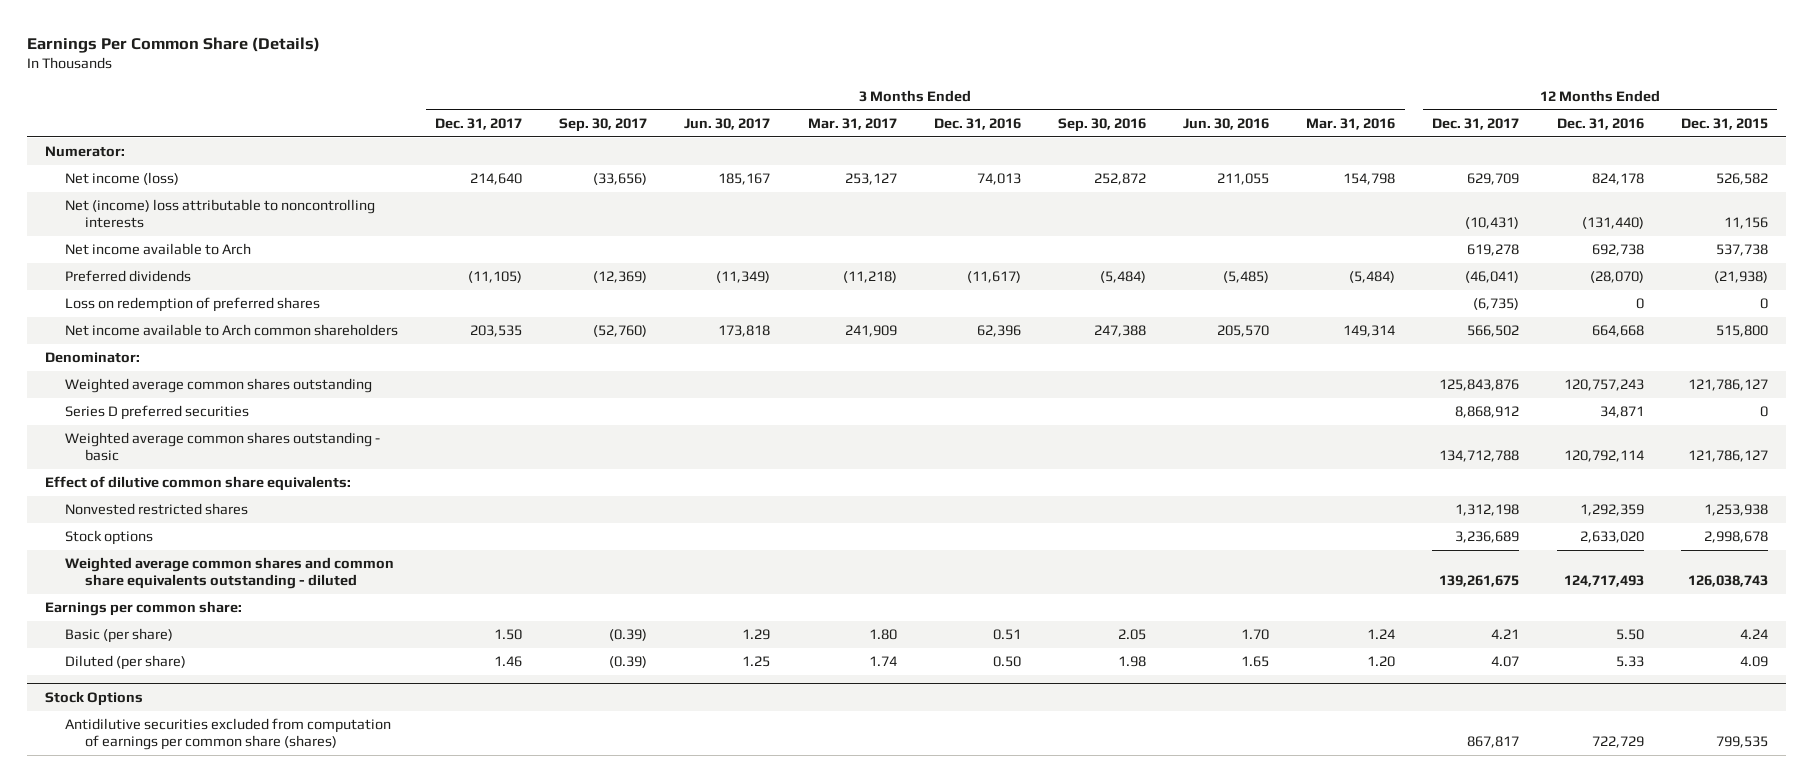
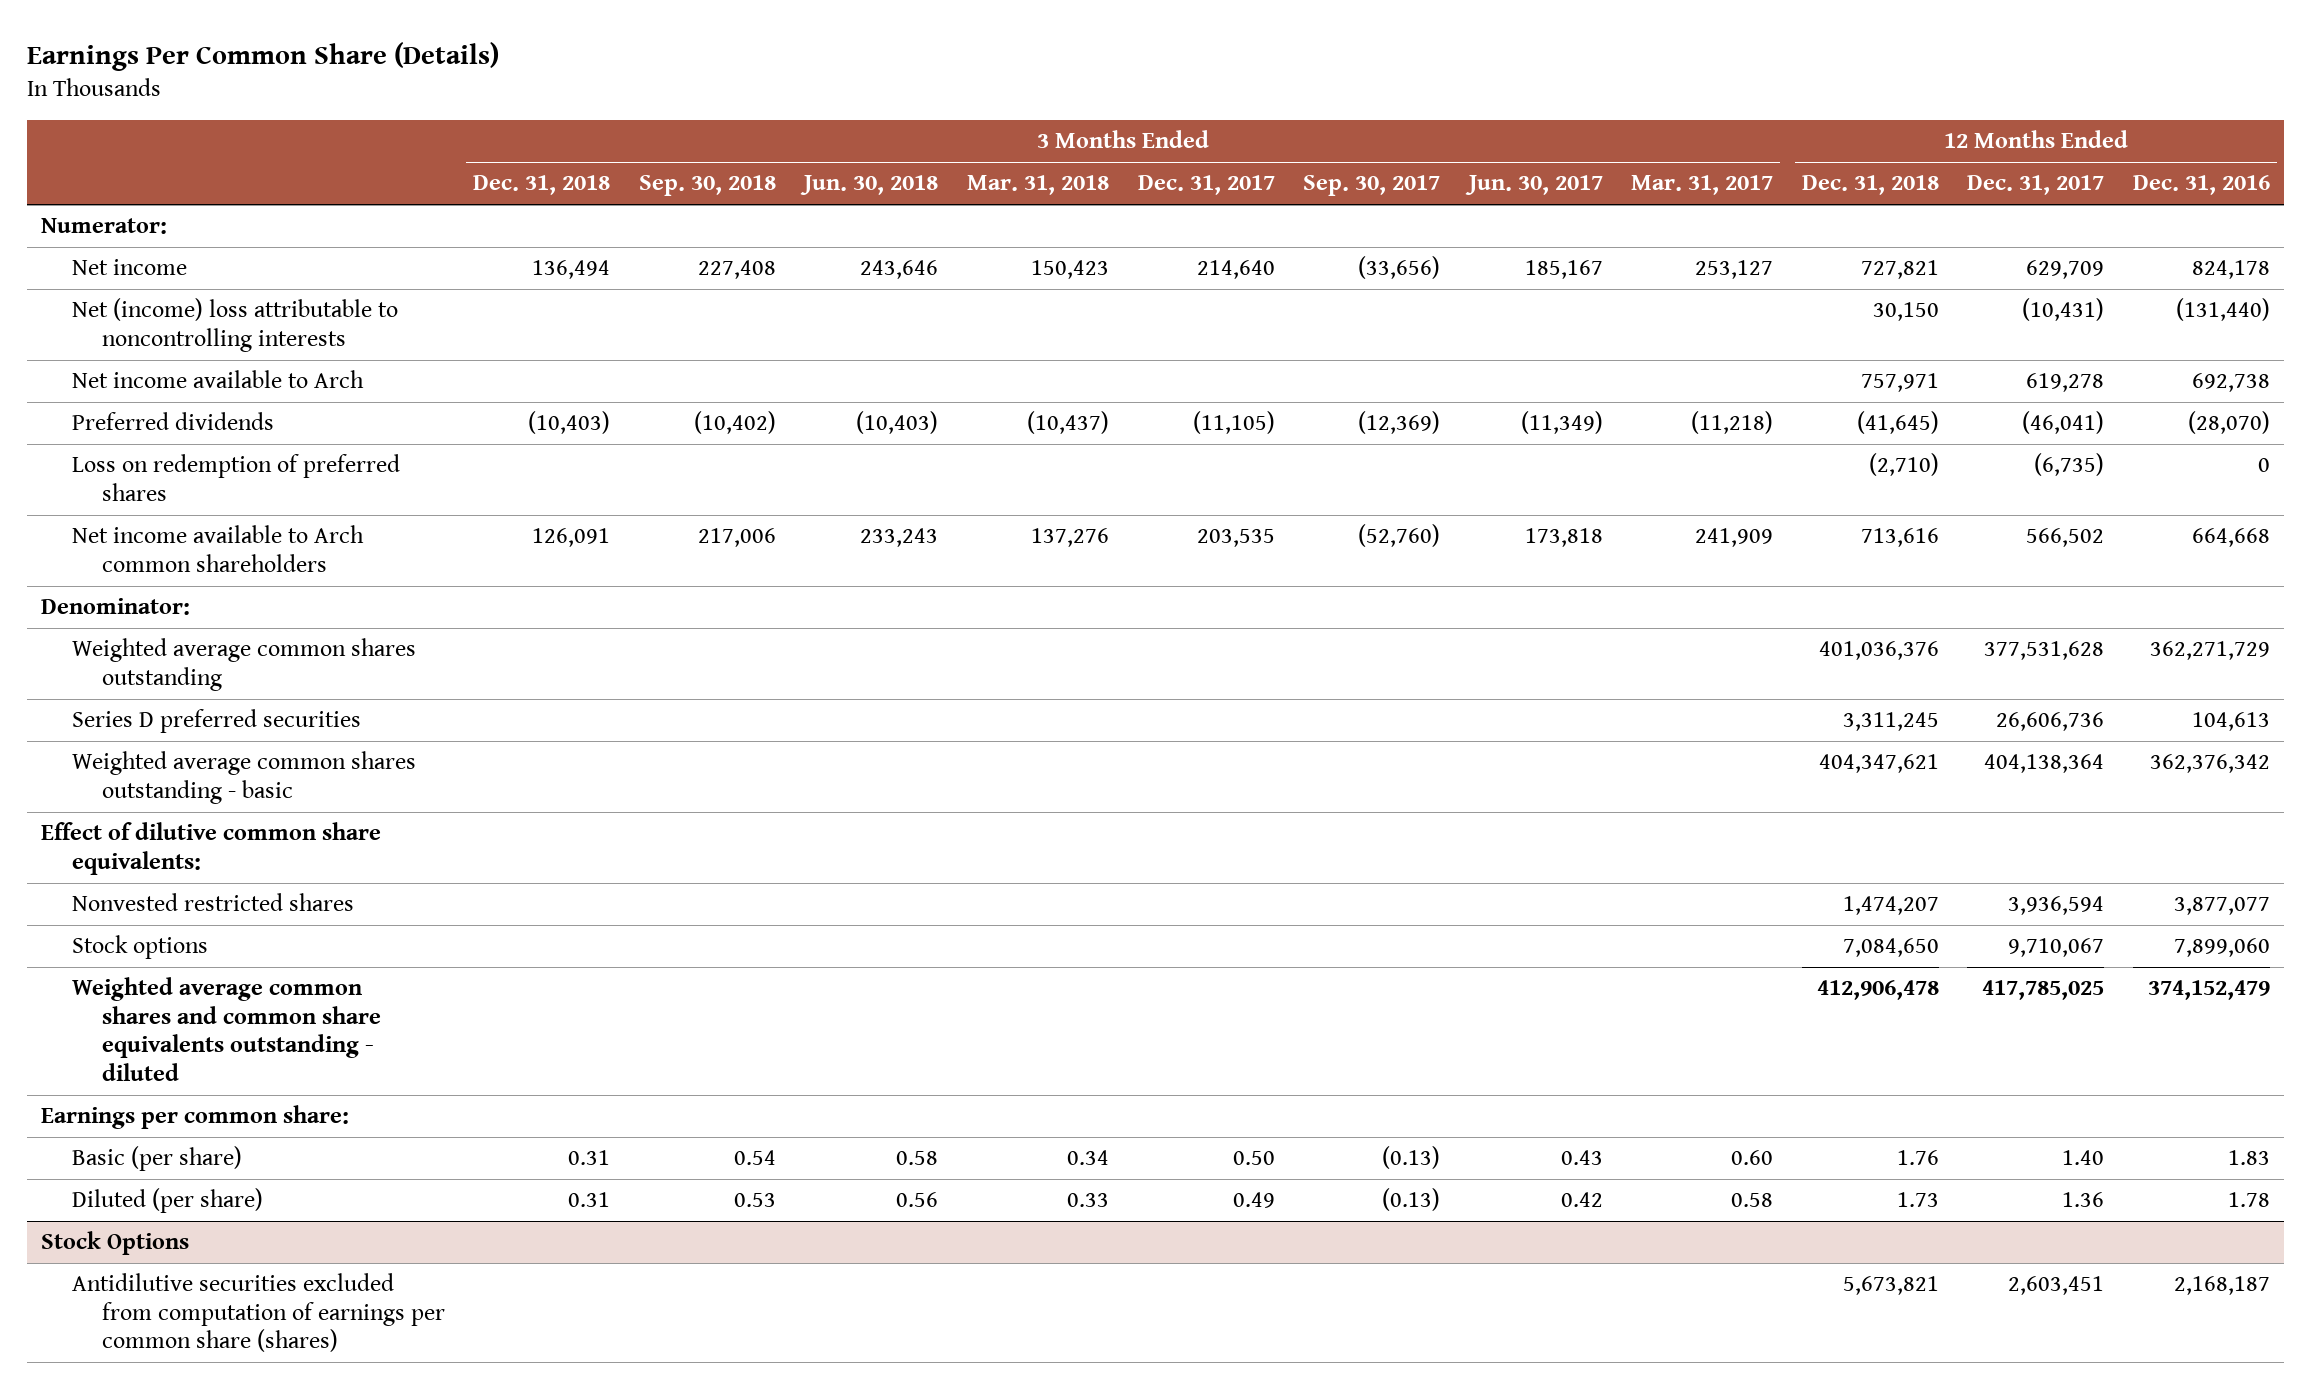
[933,118,1021,131] Dec. 31, 2016 -> none
[1057,118,1146,133] Sep. 30, 2016 -> none
[1183,118,1270,131] Jun. 30, 2016 -> none
[1306,118,1396,131] Mar. 31, 2016 -> none
[1680,118,1768,131] Dec. 31, 2015 -> none
none -> [473,175,611,196] Dec. 31, 2018
none -> [638,175,776,197] Sep. 30, 2018
none -> [800,175,939,196] Jun. 30, 2018
none -> [966,175,1109,196] Mar. 31, 2018
none -> [1801,175,1939,196] Dec. 31, 2018
[64,172,179,186] Net income (loss) -> [71,259,187,276] Net income
[1439,379,1520,392] 125,843,876 -> [1984,641,2105,661] 377,531,628
[1563,379,1644,392] 120,757,243 -> [2150,641,2271,661] 362,271,729
[1455,406,1520,419] 8,868,912 -> [1996,712,2105,732] 26,606,736
[1599,406,1644,419] 34,871 -> [2192,712,2271,732] 104,613
[1439,450,1520,463] 134,712,788 -> [1984,754,2105,774] 404,138,364
[1563,450,1644,463] 120,792,114 -> [2150,754,2271,774] 362,376,342
[1455,504,1520,517] 1,312,198 -> [2008,896,2105,916] 3,936,594
[1579,504,1644,517] 1,292,359 -> [2174,897,2271,916] 3,877,077
[1455,531,1520,544] 3,236,689 -> [2008,938,2105,958] 9,710,067
[1579,531,1644,544] 2,633,020 -> [2174,938,2271,958] 7,899,060
[1439,575,1520,588] 139,261,675 -> [1982,980,2105,1001] 417,785,025
[1563,575,1644,588] 124,717,493 -> [2148,980,2271,1001] 374,152,479
[494,629,523,641] 1.50 -> [1232,1151,1275,1166] 0.50
[609,629,648,642] (0.39) -> [1382,1146,1441,1170] (0.13)
[742,629,771,641] 1.29 -> [1560,1150,1603,1166] 0.43
[868,629,897,641] 1.80 -> [1731,1150,1774,1166] 0.60
[1491,629,1520,640] 4.21 -> [2062,1150,2105,1166] 1.40
[1615,629,1644,641] 5.50 -> [2228,1150,2271,1166] 1.83
[494,656,523,668] 1.46 -> [1232,1192,1275,1209] 0.49
[609,656,648,669] (0.39) -> [1382,1188,1441,1212] (0.13)
[742,656,771,668] 1.25 -> [1560,1192,1603,1208] 0.42
[868,656,897,667] 1.74 -> [1731,1193,1774,1208] 0.58
[1491,656,1520,668] 4.07 -> [2062,1192,2105,1208] 1.36
[1615,656,1644,668] 5.33 -> [2228,1192,2271,1208] 1.78
[1467,736,1520,749] 867,817 -> [2008,1276,2105,1296] 2,603,451
[1591,736,1644,749] 722,729 -> [2174,1276,2271,1296] 2,168,187

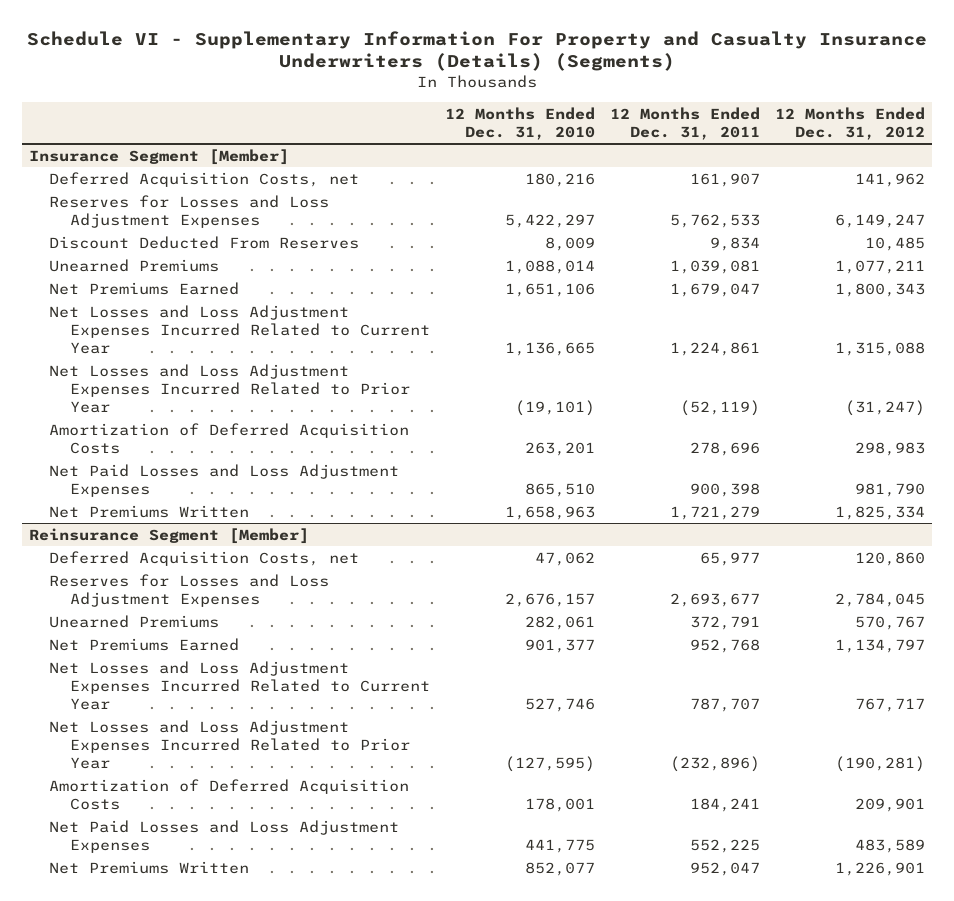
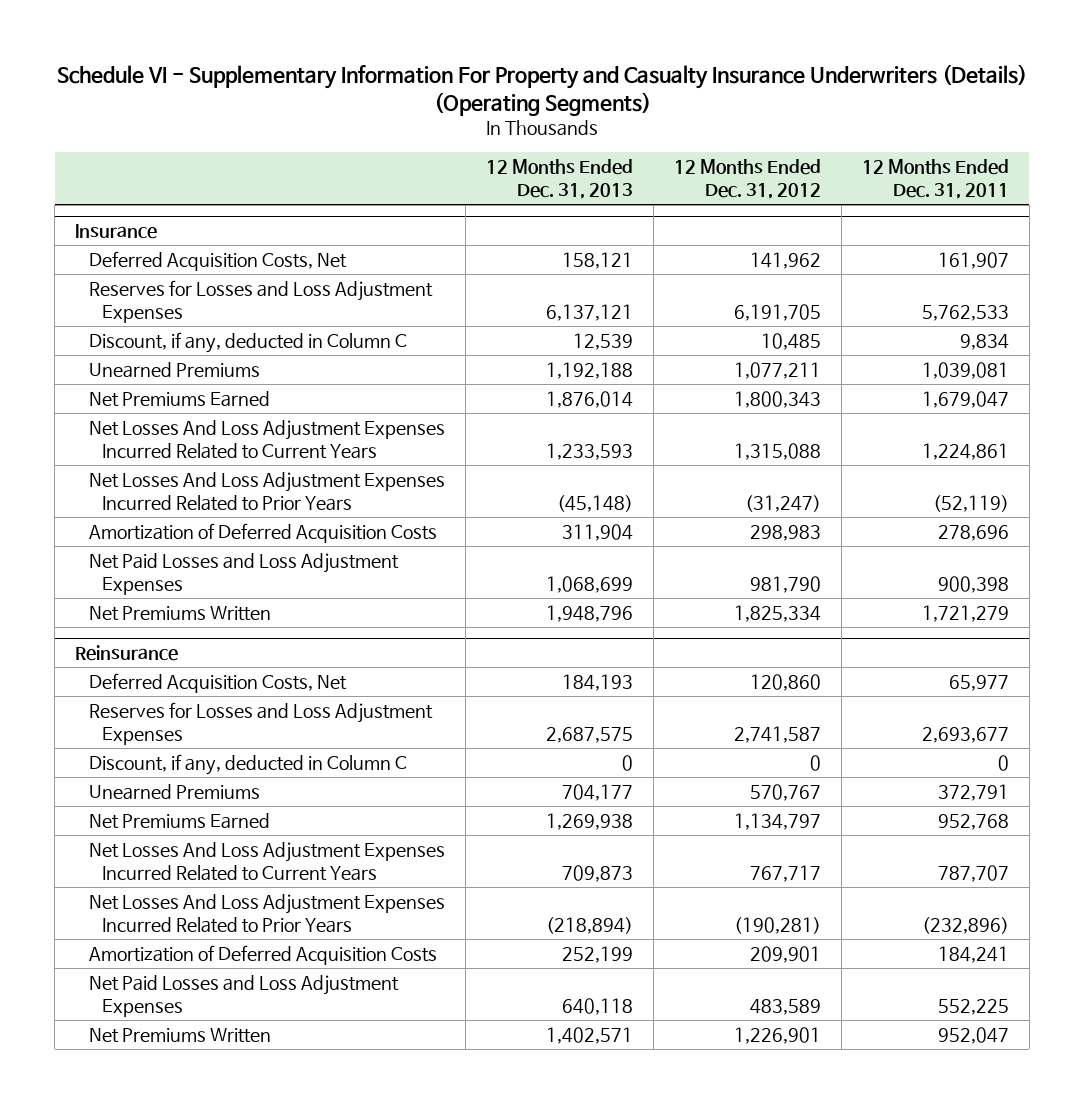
[27,30,928,72] Schedule VI - Supplementary Information For Property and Casualty Insurance Underwriters (Details) (Segments) -> [56,64,1027,117] Schedule VI - Supplementary Information For Property and Casualty Insurance Underwriters (Details) (Operating Segments)
[444,106,595,140] 12 Months Ended Dec. 31, 2010 -> none
none -> [485,159,633,200] 12 Months Ended Dec. 31, 2013
[29,148,290,165] Insurance Segment [Member] -> none
none -> [74,224,157,240] Insurance
[49,171,360,187] Deferred Acquisition Costs, net -> [88,250,347,271] Deferred Acquisition Costs, Net
[834,213,925,228] 6,149,247 -> [733,303,821,321] 6,191,705
[49,235,360,249] Discount Deducted From Reserves -> [88,331,407,353] Discount, if any, deducted in Column C
[49,304,430,354] Net Losses and Loss Adjustment Expenses Incurred Related to Current Year -> [88,419,445,459] Net Losses And Loss Adjustment Expenses Incurred Related to Current Years
[49,363,410,413] Net Losses and Loss Adjustment Expenses Incurred Related to Prior Year -> [88,471,445,511] Net Losses And Loss Adjustment Expenses Incurred Related to Prior Years
[29,527,310,544] Reinsurance Segment [Member] -> none
none -> [74,645,178,662] Reinsurance
[49,550,360,566] Deferred Acquisition Costs, net -> [88,672,347,693] Deferred Acquisition Costs, Net
[834,592,925,607] 2,784,045 -> [733,725,821,743] 2,741,587
none -> [88,753,407,775] Discount, if any, deducted in Column C
[49,660,430,710] Net Losses and Loss Adjustment Expenses Incurred Related to Current Year -> [88,841,445,881] Net Losses And Loss Adjustment Expenses Incurred Related to Current Years
[49,719,410,769] Net Losses and Loss Adjustment Expenses Incurred Related to Prior Year -> [88,893,445,933] Net Losses And Loss Adjustment Expenses Incurred Related to Prior Years

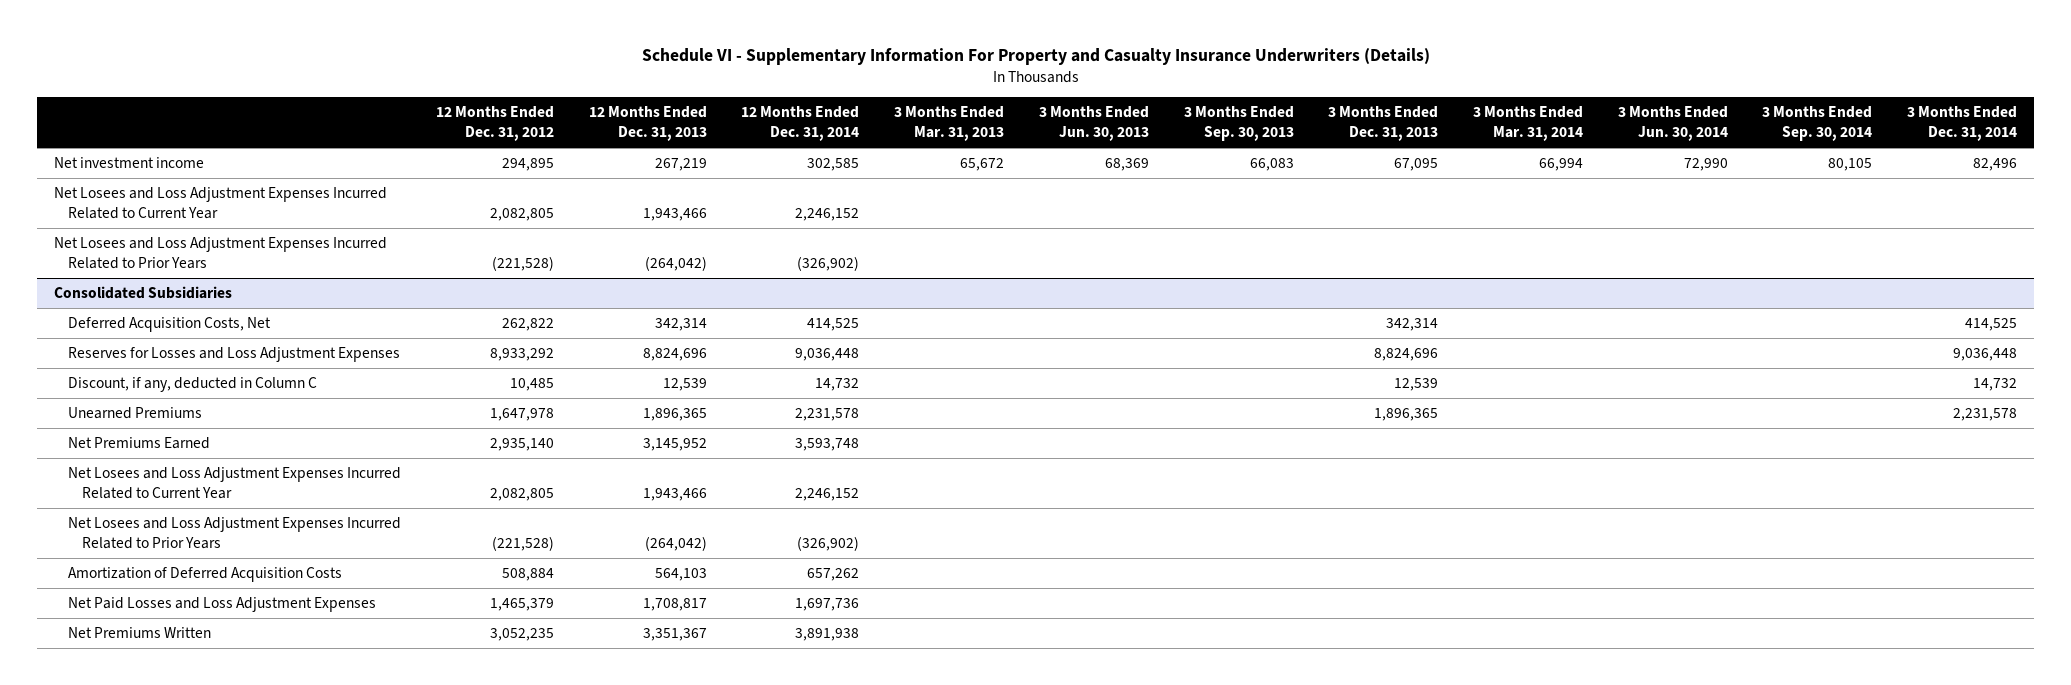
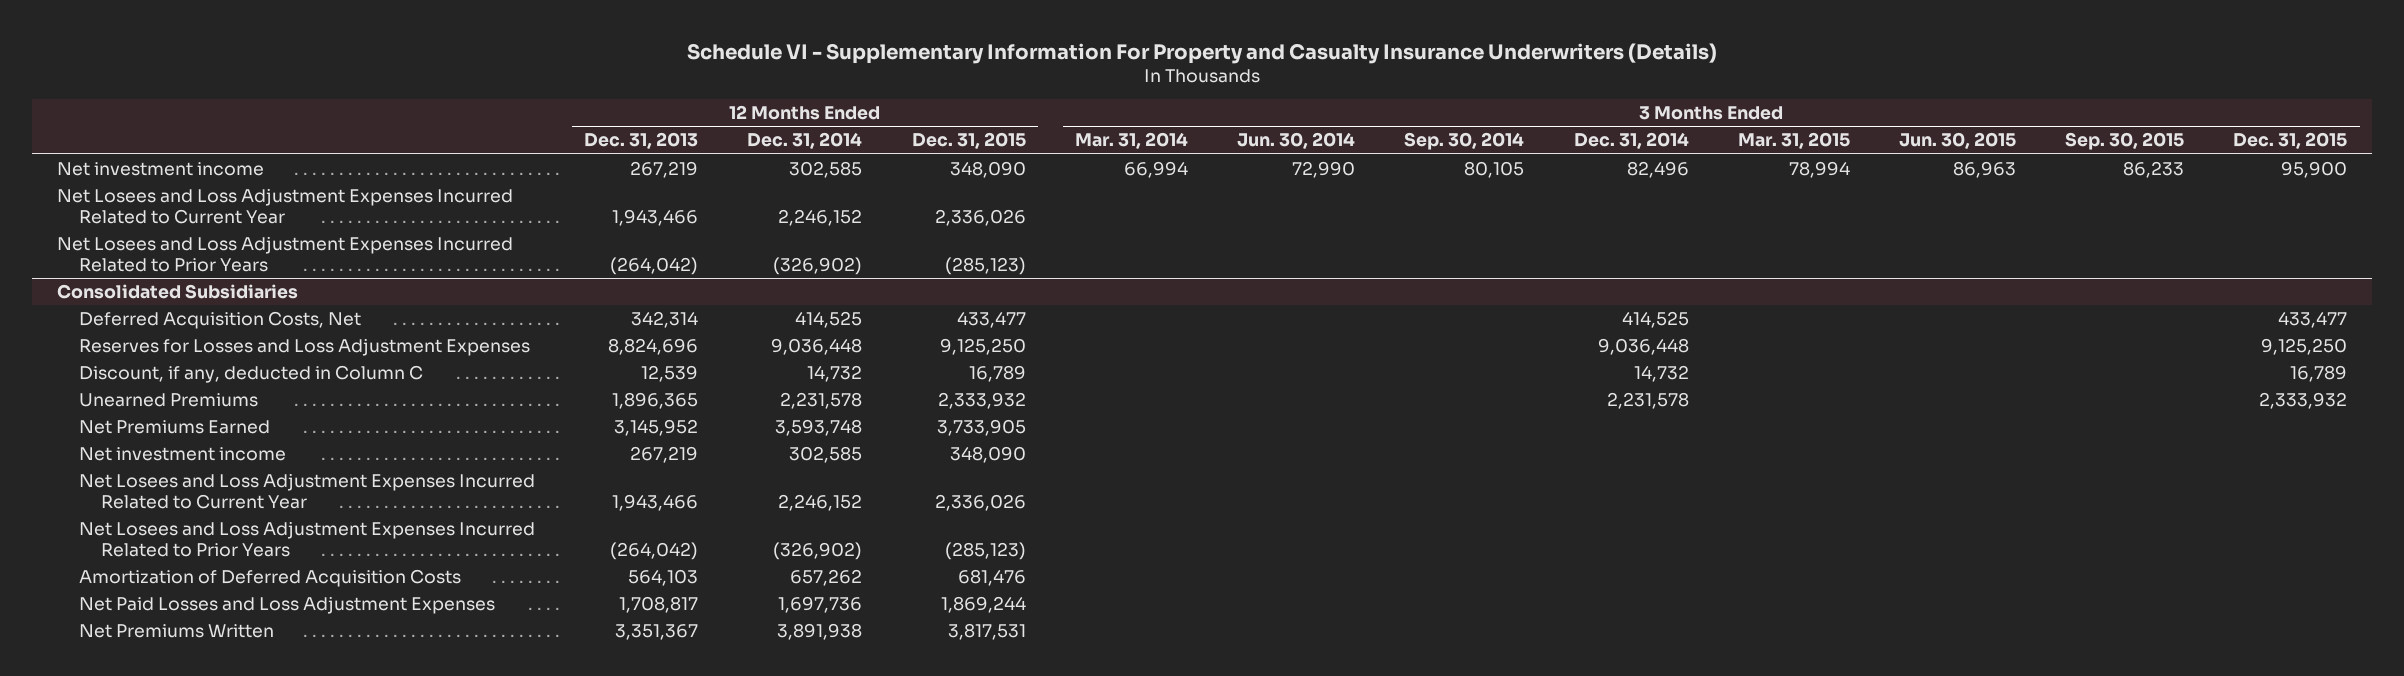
[436,106,555,142] 12 Months Ended Dec. 31, 2012 -> none
[894,106,1005,142] 3 Months Ended Mar. 31, 2013 -> none
[1038,106,1149,142] 3 Months Ended Jun. 30, 2013 -> none
[1183,106,1294,142] 3 Months Ended Sep. 30, 2013 -> none
[1328,106,1439,142] 3 Months Ended Dec. 31, 2013 -> none
none -> [911,132,1026,150] Dec. 31, 2015
none -> [1737,132,1850,150] Mar. 31, 2015
none -> [1899,132,2017,150] Jun. 30, 2015
none -> [2065,132,2185,151] Sep. 30, 2015
none -> [2233,132,2348,150] Dec. 31, 2015
none -> [78,446,286,461] Net investment income

